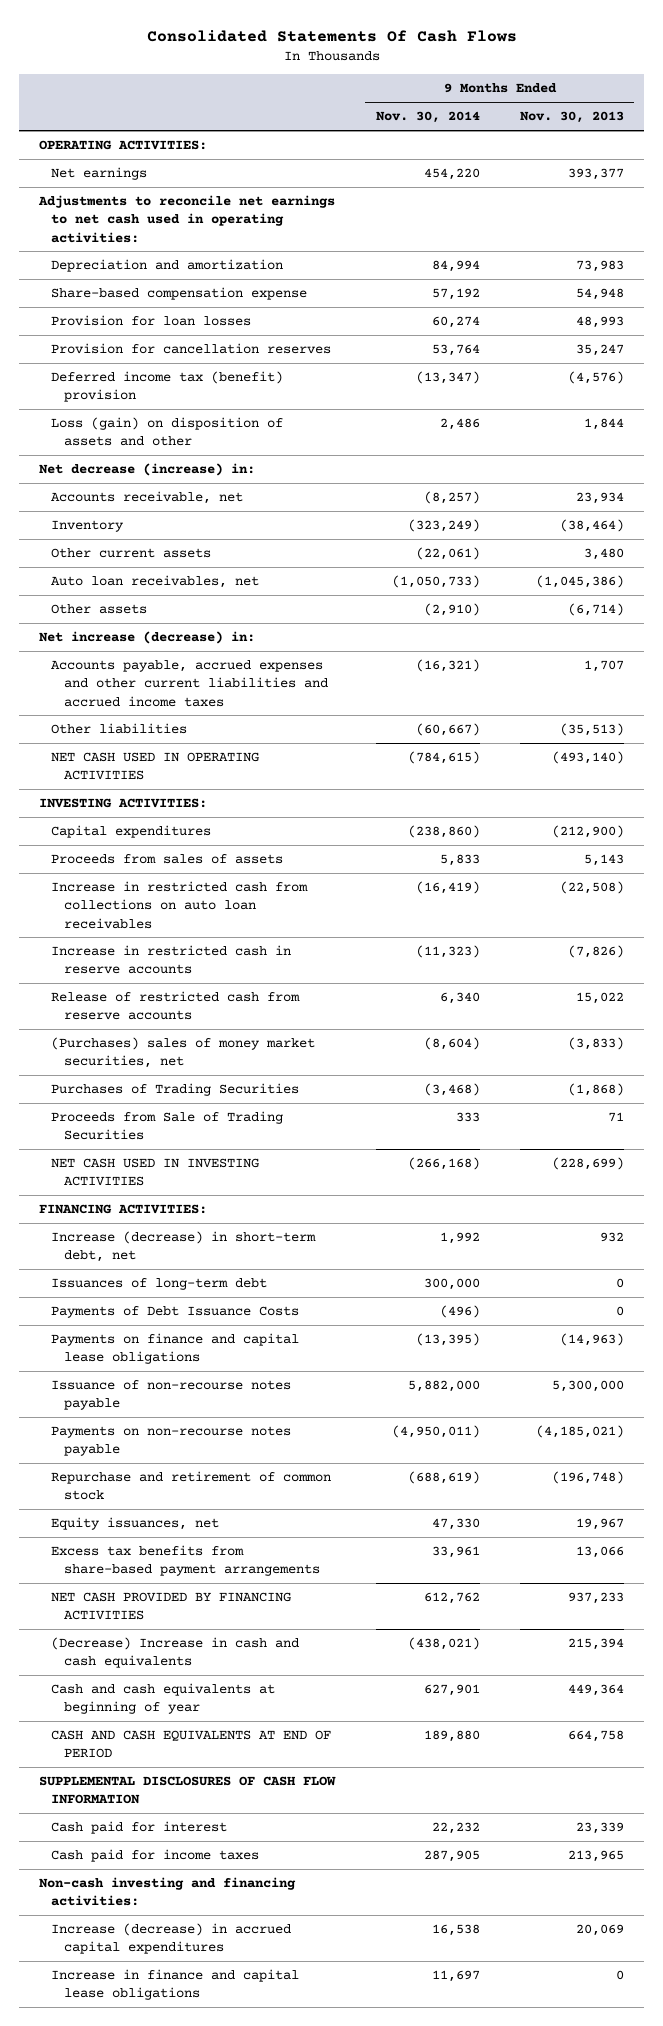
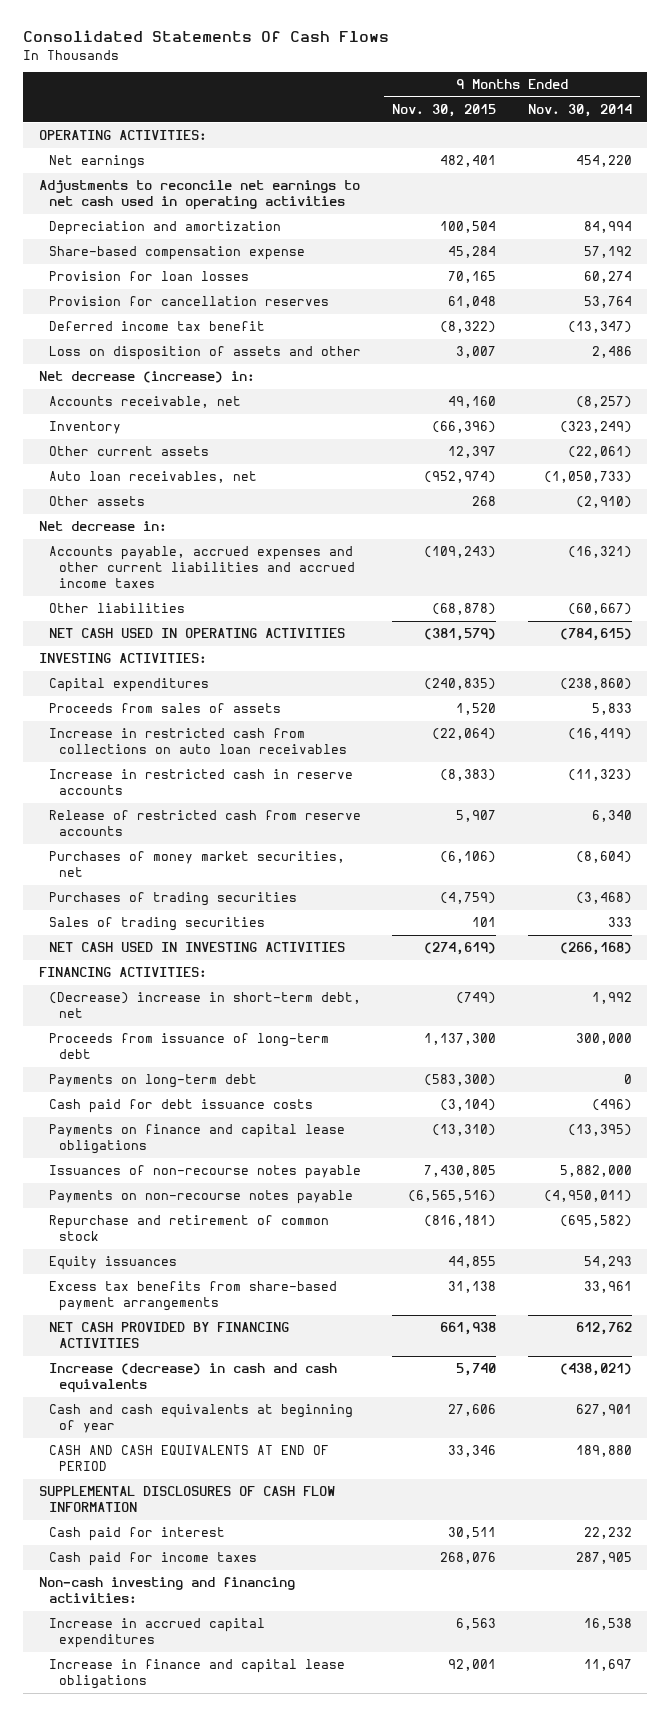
[520,111,625,124] Nov. 30, 2013 -> none
none -> [392,104,497,118] Nov. 30, 2015
[38,195,336,243] Adjustments to reconcile net earnings to net cash used in operating activities: -> [38,180,360,211] Adjustments to reconcile net earnings to net cash used in operating activities
[51,371,284,403] Deferred income tax (benefit) provision -> [48,321,265,332] Deferred income tax benefit
[51,417,284,447] Loss (gain) on disposition of assets and other -> [48,346,361,361] Loss on disposition of assets and other
[39,631,256,645] Net increase (decrease) in: -> [38,521,167,532] Net decrease in:
[51,1037,316,1069] (Purchases) sales of money market securities, net -> [48,851,345,878] Purchases of money market securities, net
[51,1083,300,1097] Purchases of Trading Securities -> [48,892,297,907] Purchases of trading securities
[51,1111,284,1141] Proceeds from Sale of Trading Securities -> [48,917,265,932] Sales of trading securities
[51,1231,317,1263] Increase (decrease) in short-term debt, net -> [48,992,361,1019] (Decrease) increase in short-term debt, net
[51,1278,268,1291] Issuances of long-term debt -> [48,1033,329,1060] Proceeds from issuance of long-term debt
none -> [48,1074,257,1089] Payments on long-term debt
[51,1306,300,1319] Payments of Debt Issuance Costs -> [48,1099,313,1114] Cash paid for debt issuance costs
[51,1380,292,1411] Issuance of non-recourse notes payable -> [48,1165,361,1180] Issuances of non-recourse notes payable
[407,1471,480,1485] (688,619) -> [559,1215,632,1228] (695,582)
[51,1517,220,1531] Equity issuances, net -> [48,1256,177,1271] Equity issuances
[431,1518,480,1531] 47,330 -> [583,1256,632,1269] 54,293
[51,1637,300,1669] (Decrease) Increase in cash and cash equivalents -> [48,1363,337,1394] Increase (decrease) in cash and cash equivalents
[51,1923,292,1955] Increase (decrease) in accrued capital expenditures -> [48,1618,265,1649] Increase in accrued capital expenditures

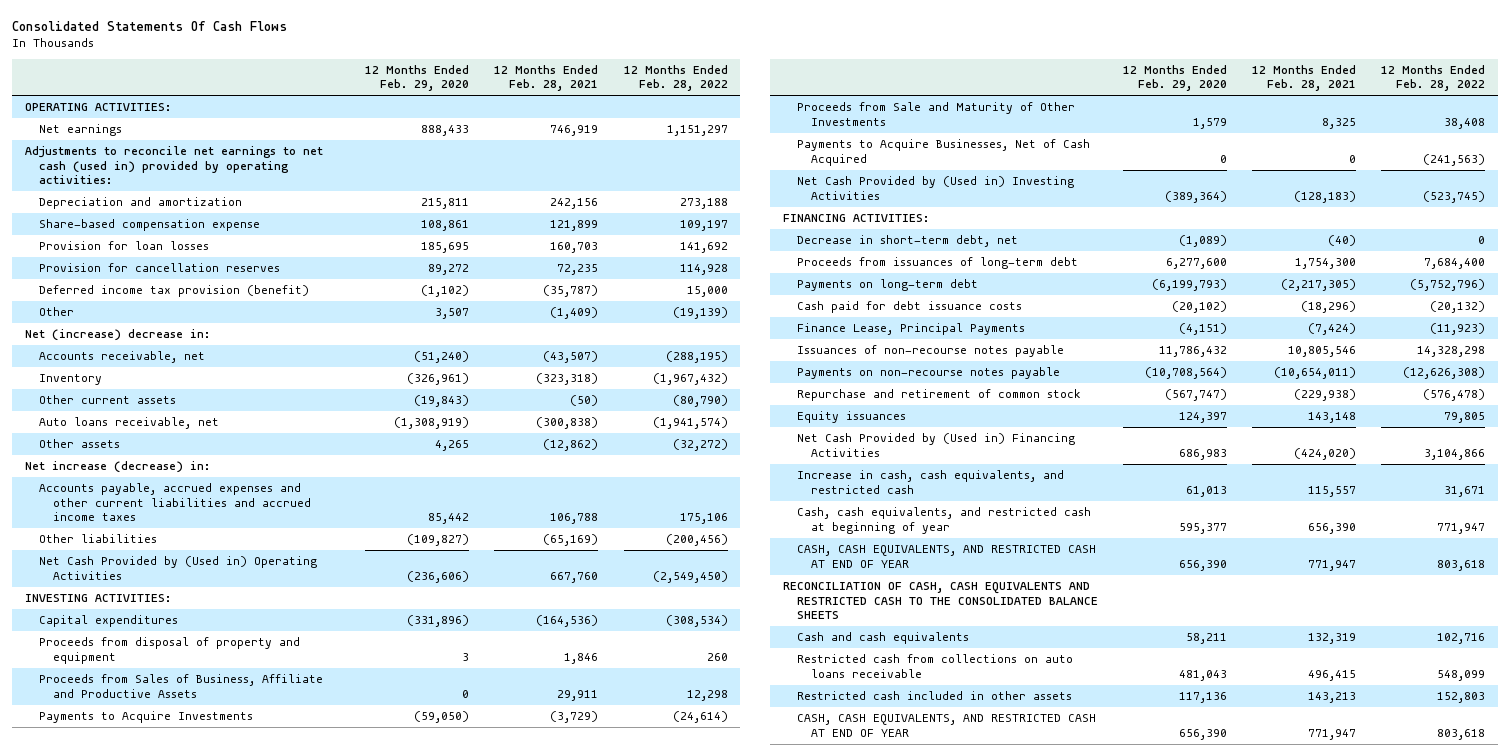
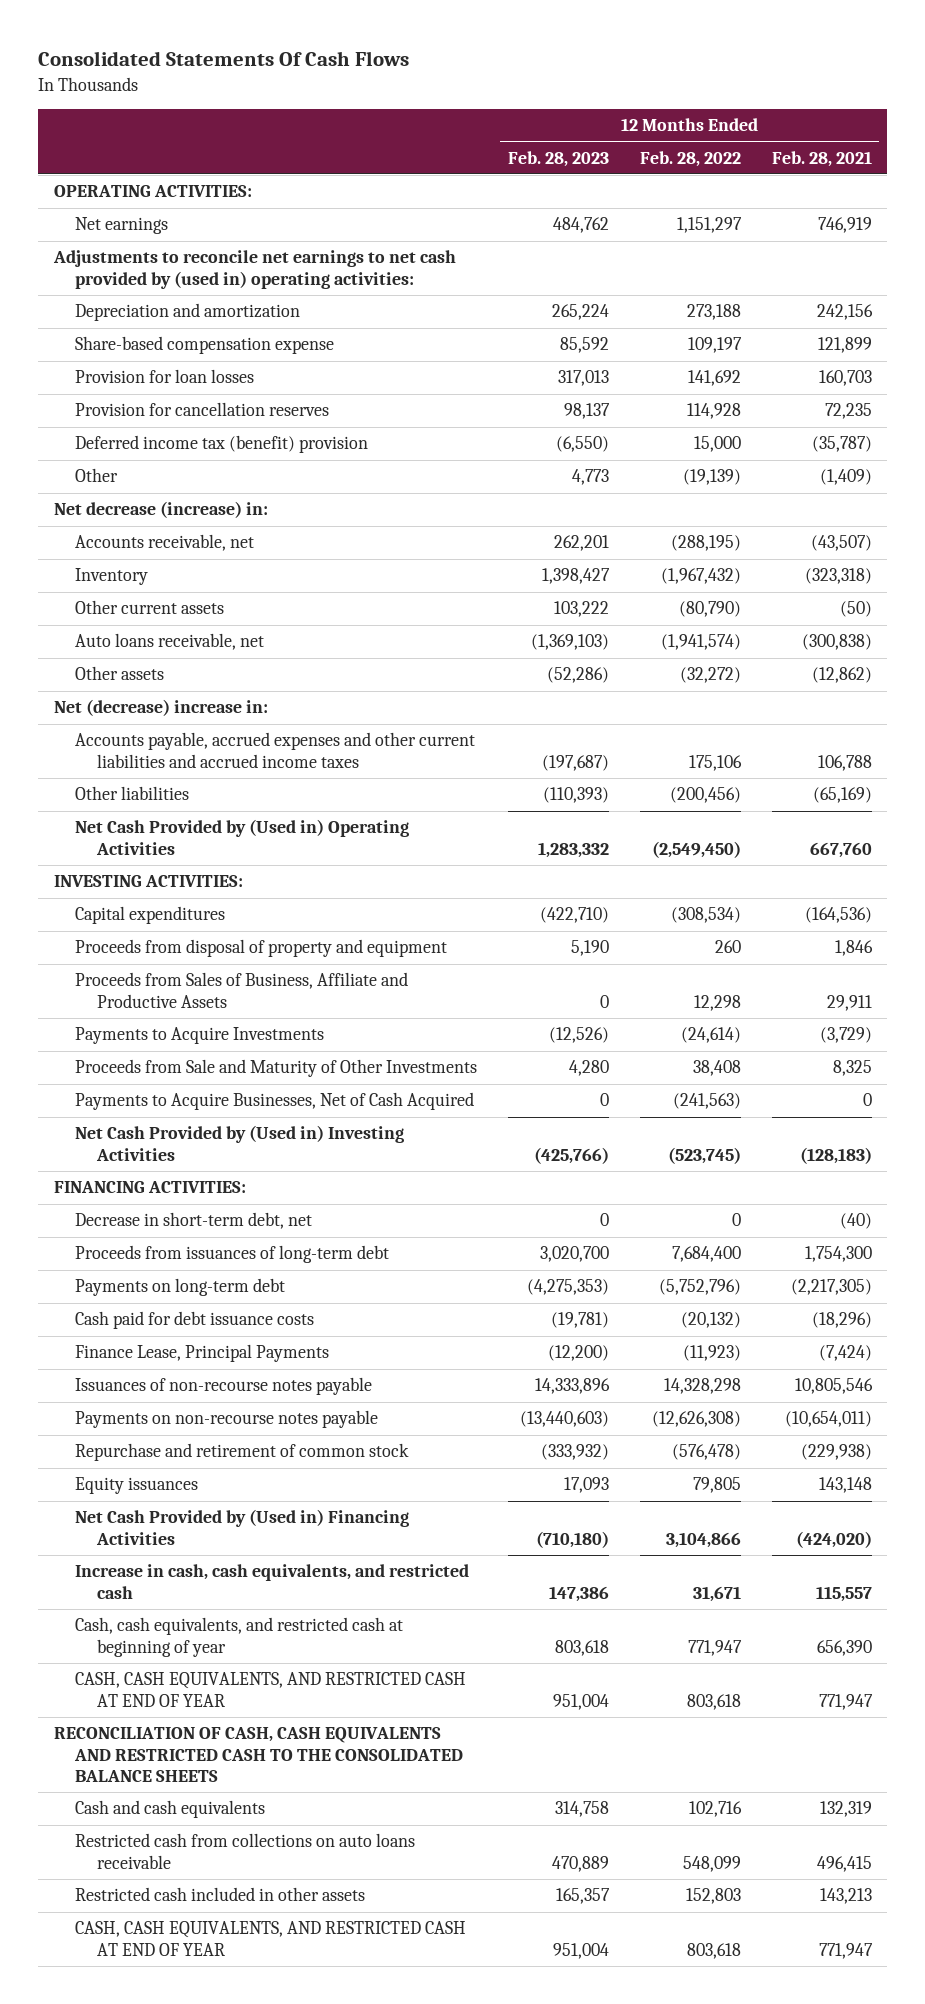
[365,64,470,92] 12 Months Ended Feb. 29, 2020 -> none
none -> [508,150,610,167] Feb. 28, 2023
[24,146,323,185] Adjustments to reconcile net earnings to net cash (used in) provided by operating activities: -> [52,250,456,289] Adjustments to reconcile net earnings to net cash provided by (used in) operating activities:
[39,285,310,298] Deferred income tax provision (benefit) -> [75,435,369,454] Deferred income tax (benefit) provision
[24,329,210,342] Net (increase) decrease in: -> [53,501,268,519] Net decrease (increase) in:
[24,461,210,474] Net increase (decrease) in: -> [53,699,268,717] Net (decrease) increase in:

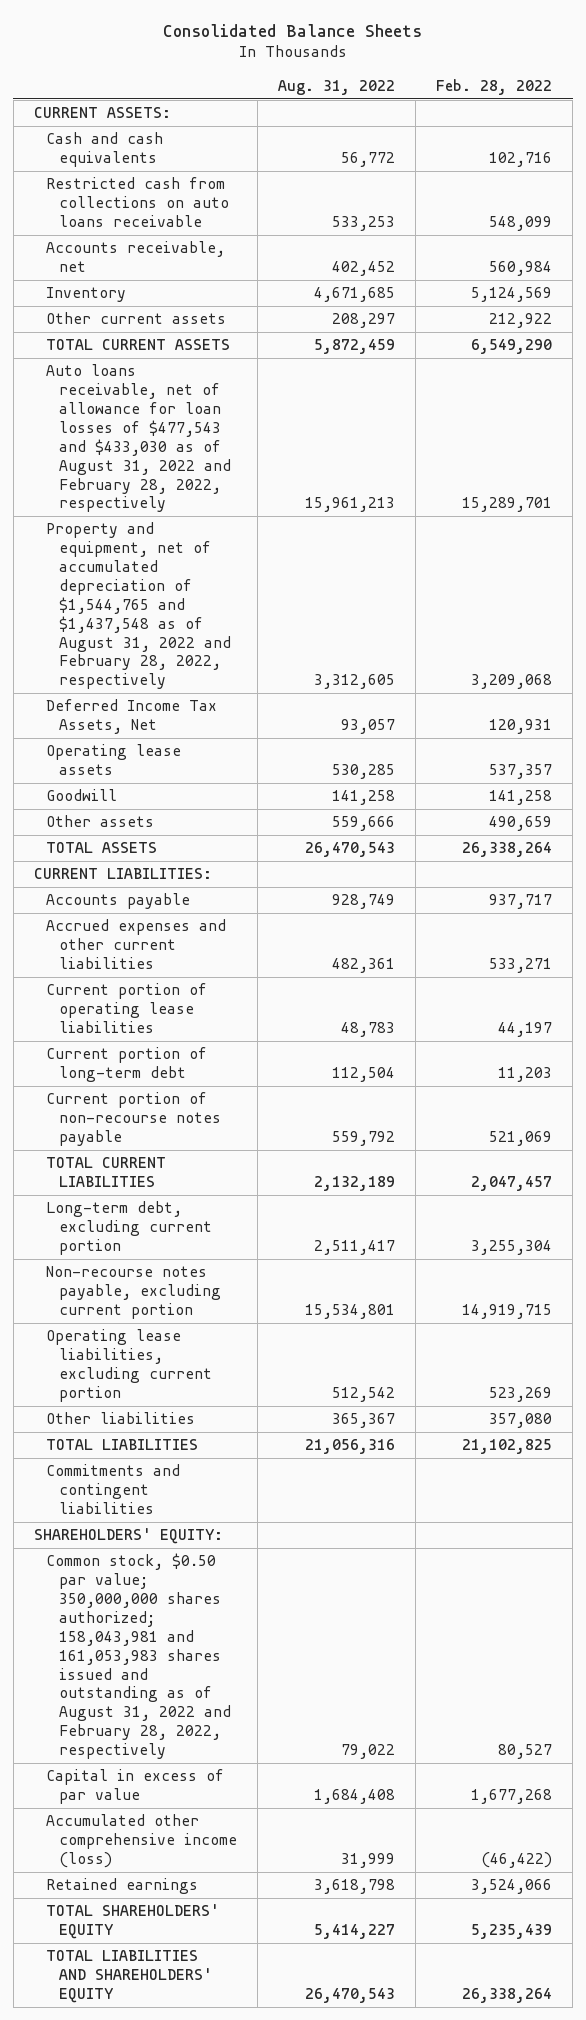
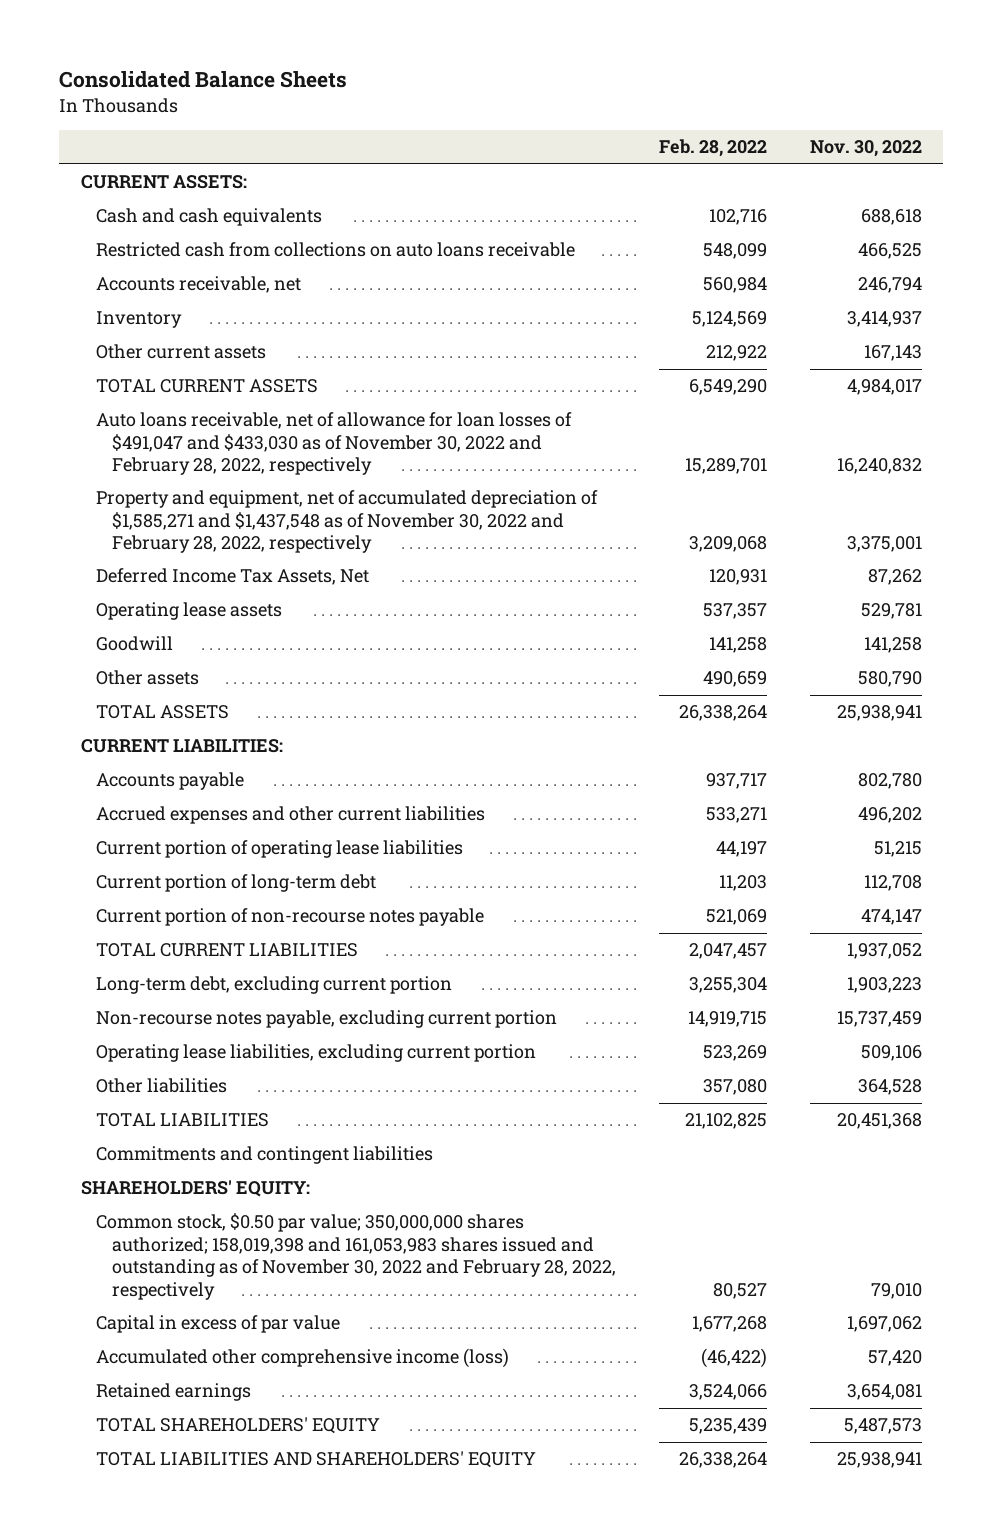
[278,80,396,96] Aug. 31, 2022 -> none
none -> [809,140,922,158] Nov. 30, 2022
[46,364,232,513] Auto loans receivable, net of allowance for loan losses of $477,543 and $433,030 as of August 31, 2022 and February 28, 2022, respectively -> [96,412,573,476] Auto loans receivable, net of allowance for loan losses of $491,047 and $433,030 as of November 30, 2022 and February 28, 2022, respectively
[46,522,232,690] Property and equipment, net of accumulated depreciation of $1,544,765 and $1,437,548 as of August 31, 2022 and February 28, 2022, respectively -> [96,490,599,554] Property and equipment, net of accumulated depreciation of $1,585,271 and $1,437,548 as of November 30, 2022 and February 28, 2022, respectively
[46,1553,232,1760] Common stock, $0.50 par value; 350,000,000 shares authorized; 158,043,981 and 161,053,983 shares issued and outstanding as of August 31, 2022 and February 28, 2022, respectively -> [96,1213,616,1300] Common stock, $0.50 par value; 350,000,000 shares authorized; 158,019,398 and 161,053,983 shares issued and outstanding as of November 30, 2022 and February 28, 2022, respectively

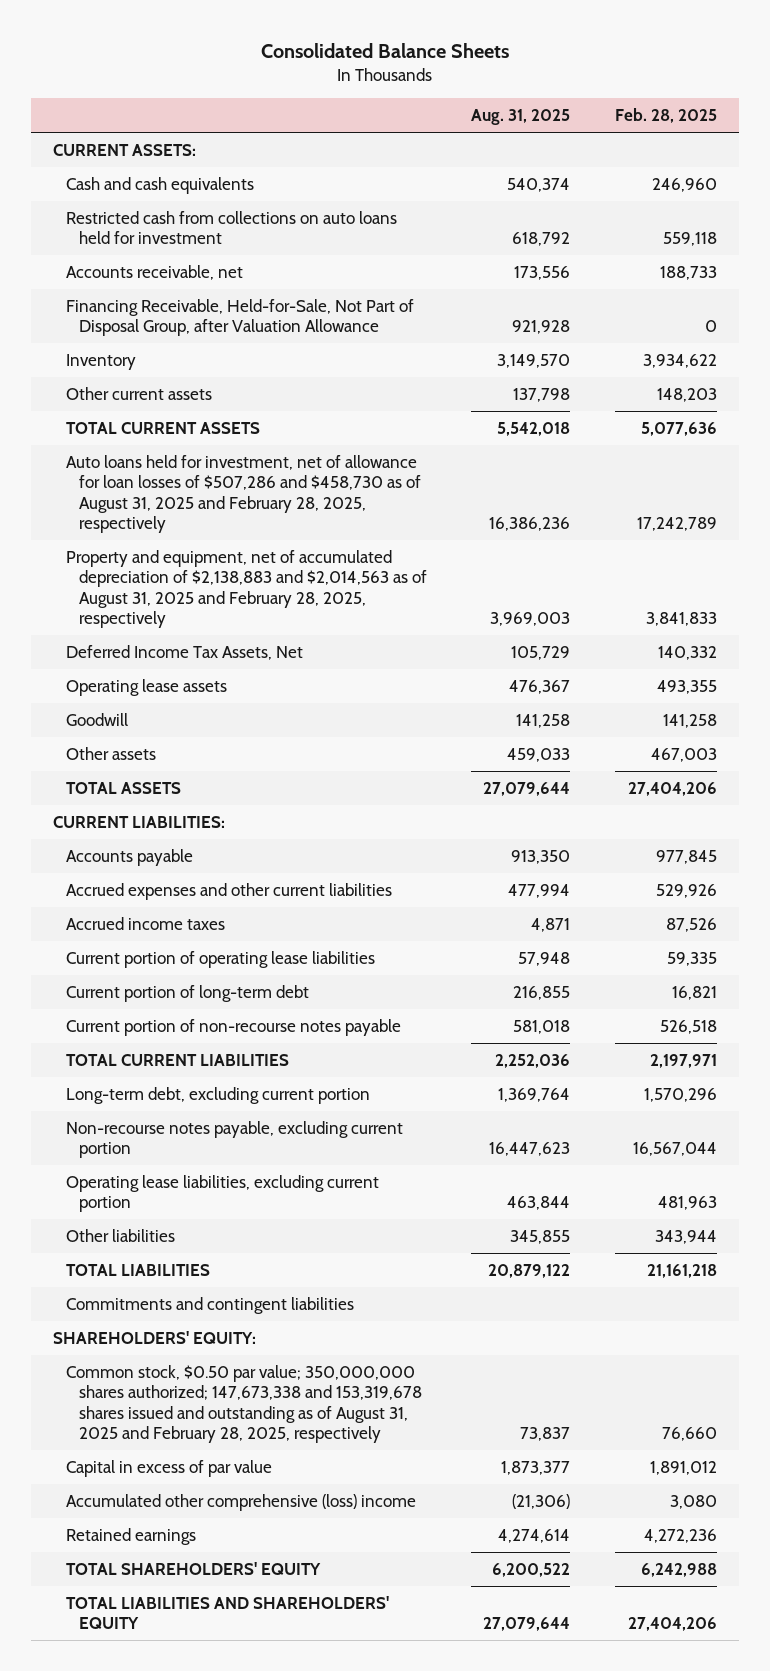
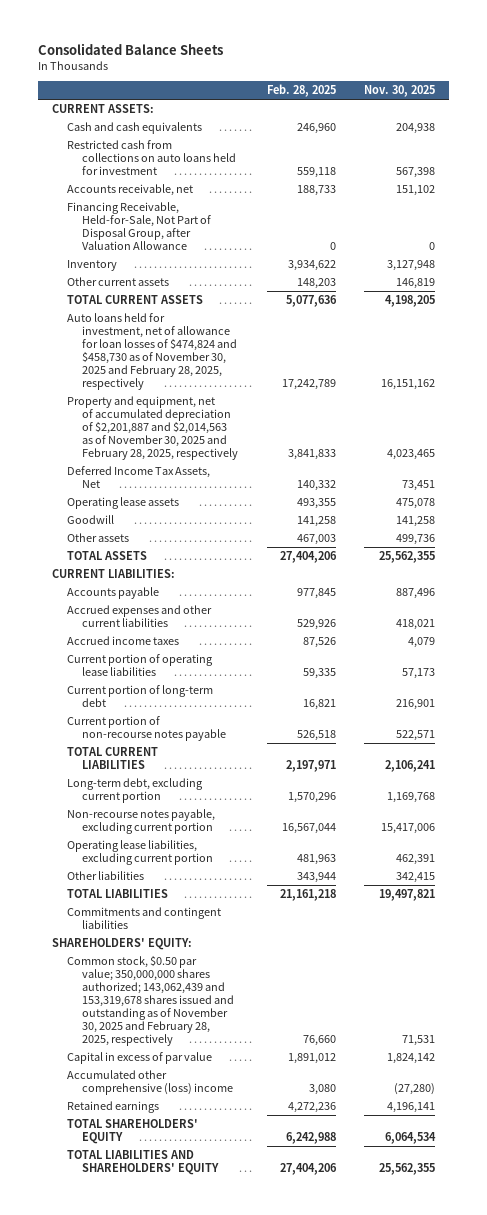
[471,109,571,126] Aug. 31, 2025 -> none
none -> [363,85,435,98] Nov. 30, 2025
[66,454,421,534] Auto loans held for investment, net of allowance for loan losses of $507,286 and $458,730 as of August 31, 2025 and February 28, 2025, respectively -> [67,312,238,391] Auto loans held for investment, net of allowance for loan losses of $474,824 and $458,730 as of November 30, 2025 and February 28, 2025, respectively
[66,549,427,629] Property and equipment, net of accumulated depreciation of $2,138,883 and $2,014,563 as of August 31, 2025 and February 28, 2025, respectively -> [67,395,239,460] Property and equipment, net of accumulated depreciation of $2,201,887 and $2,014,563 as of November 30, 2025 and February 28, 2025, respectively
[66,1364,422,1444] Common stock, $0.50 par value; 350,000,000 shares authorized; 147,673,338 and 153,319,678 shares issued and outstanding as of August 31, 2025 and February 28, 2025, respectively -> [67,954,235,1047] Common stock, $0.50 par value; 350,000,000 shares authorized; 143,062,439 and 153,319,678 shares issued and outstanding as of November 30, 2025 and February 28, 2025, respectively

